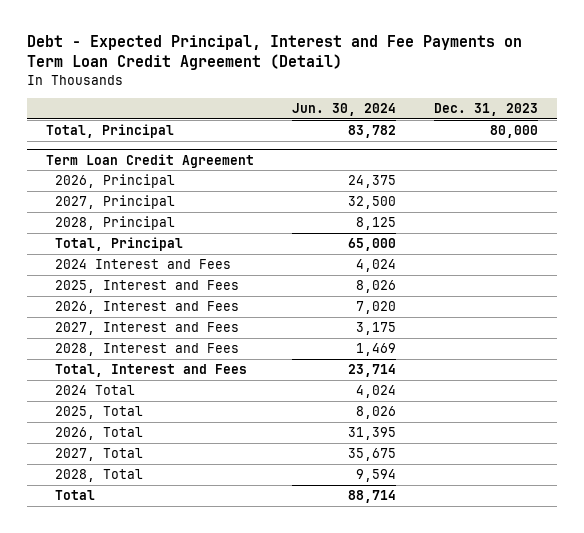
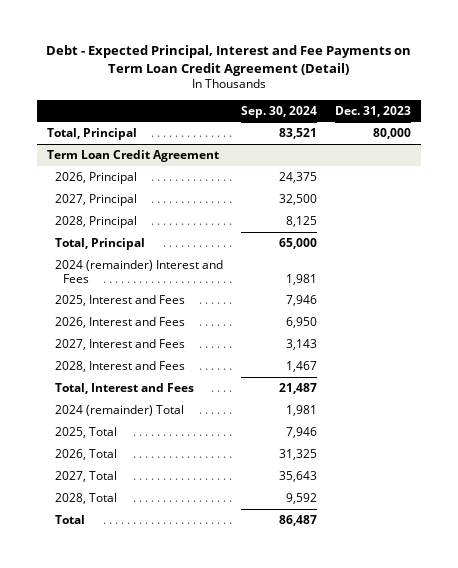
[292,103,397,117] Jun. 30, 2024 -> none
none -> [241,105,318,118] Sep. 30, 2024
[55,259,232,270] 2024 Interest and Fees -> [54,259,223,283] 2024 (remainder) Interest and Fees
[55,385,136,396] 2024 Total -> [54,404,184,416] 2024 (remainder) Total

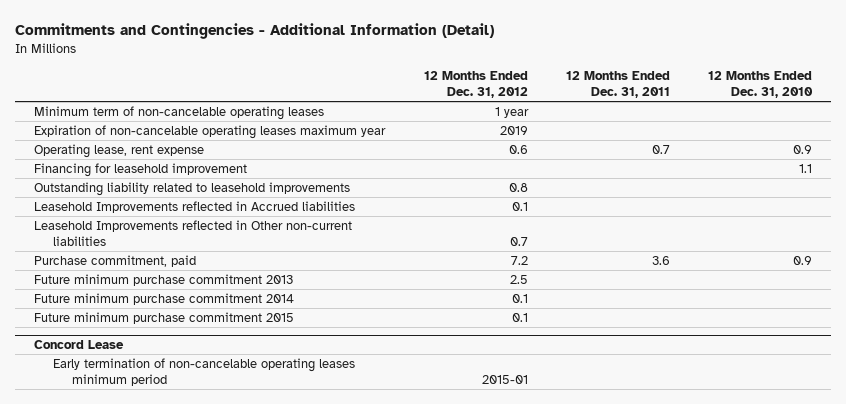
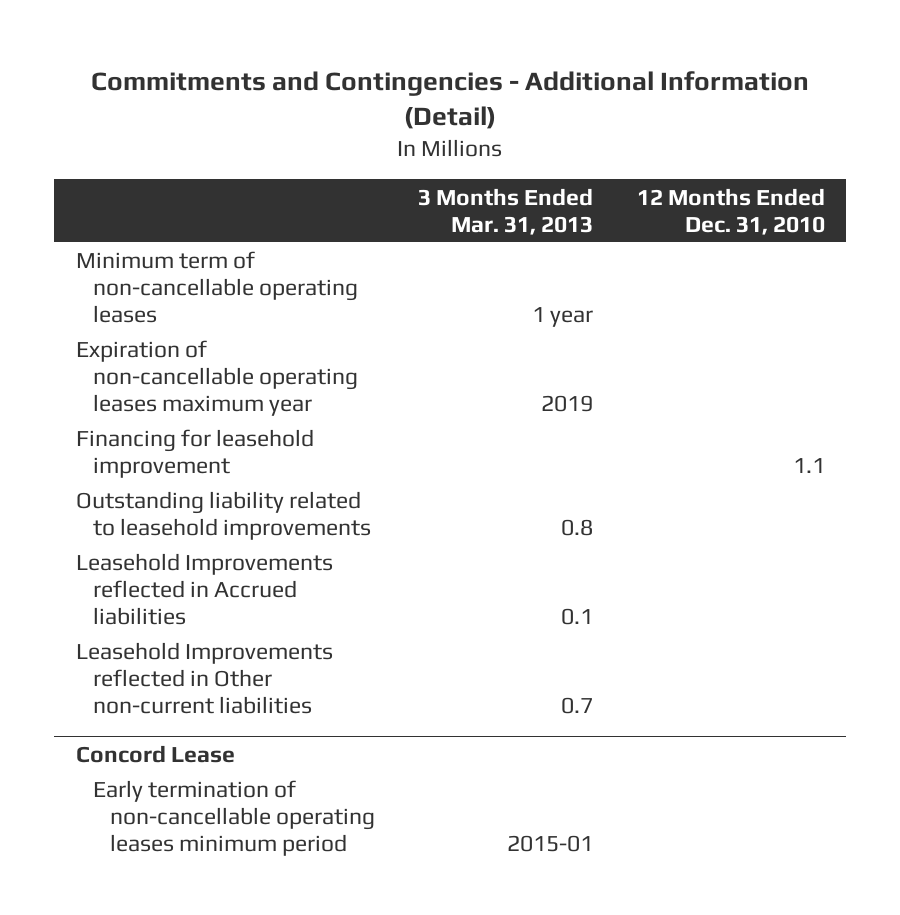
[423,70,528,98] 12 Months Ended Dec. 31, 2012 -> none
[565,70,670,98] 12 Months Ended Dec. 31, 2011 -> none
none -> [418,187,594,235] 3 Months Ended Mar. 31, 2013
[34,144,205,159] Operating lease, rent expense -> none
[34,106,325,121] Minimum term of non-cancelable operating leases -> [75,251,358,324] Minimum term of non-cancellable operating leases
[34,125,387,140] Expiration of non-cancelable operating leases maximum year -> [75,340,358,417] Expiration of non-cancellable operating leases maximum year
[34,255,197,268] Purchase commitment, paid -> none
[34,274,294,287] Future minimum purchase commitment 2013 -> none
[34,293,295,306] Future minimum purchase commitment 2014 -> none
[34,312,295,325] Future minimum purchase commitment 2015 -> none
[52,358,355,387] Early termination of non-cancelable operating leases minimum period -> [92,780,375,857] Early termination of non-cancellable operating leases minimum period

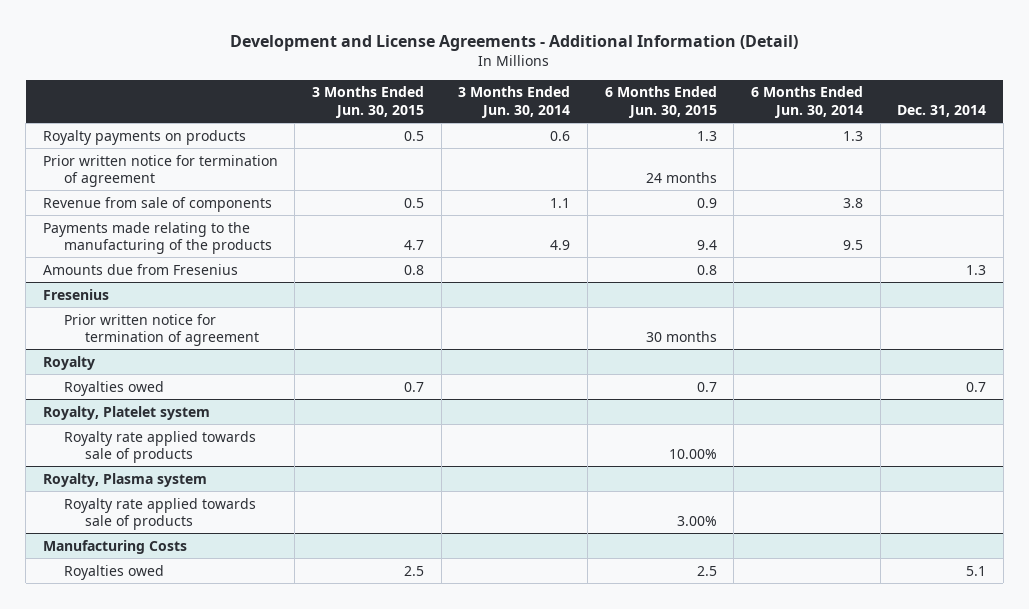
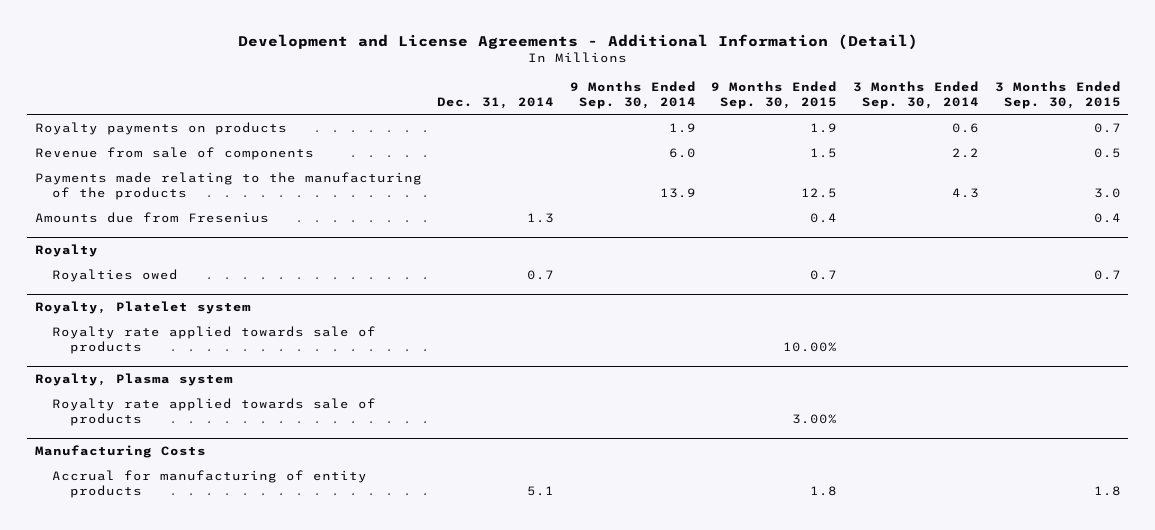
[311,86,424,118] 3 Months Ended Jun. 30, 2015 -> none
[458,86,571,118] 3 Months Ended Jun. 30, 2014 -> none
[604,86,717,118] 6 Months Ended Jun. 30, 2015 -> none
[750,86,863,118] 6 Months Ended Jun. 30, 2014 -> none
none -> [569,80,696,110] 9 Months Ended Sep. 30, 2014
none -> [711,80,838,110] 9 Months Ended Sep. 30, 2015
none -> [853,80,980,110] 3 Months Ended Sep. 30, 2014
none -> [994,80,1121,110] 3 Months Ended Sep. 30, 2015
[42,154,278,187] Prior written notice for termination of agreement -> none
[42,288,109,300] Fresenius -> none
[63,313,259,346] Prior written notice for termination of agreement -> none
[63,564,164,580] Royalties owed -> none
none -> [52,469,368,498] Accrual for manufacturing of entity products

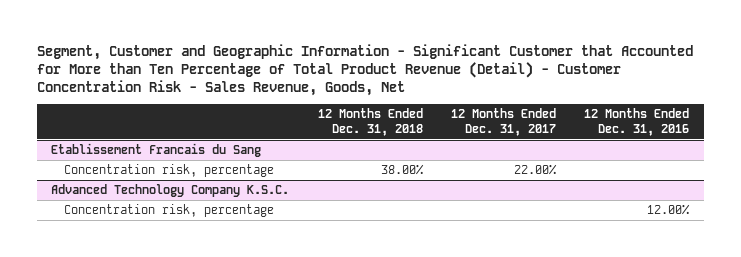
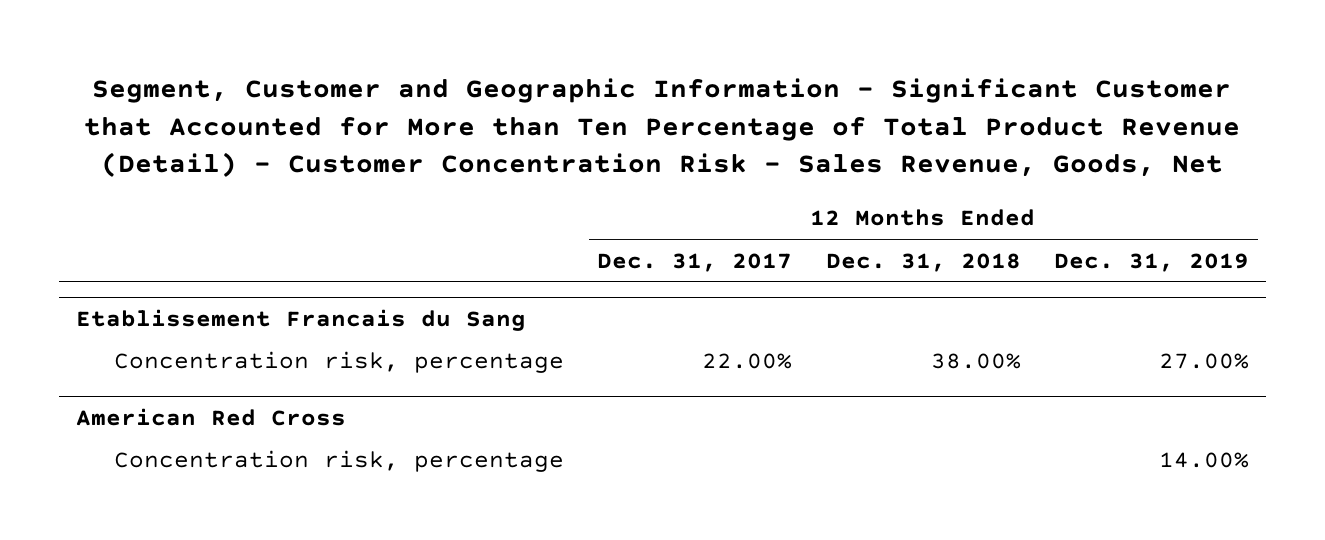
[584,108,690,136] 12 Months Ended Dec. 31, 2016 -> none
none -> [1054,252,1250,272] Dec. 31, 2019
[51,184,290,198] Advanced Technology Company K.S.C. -> [75,408,346,427] American Red Cross

